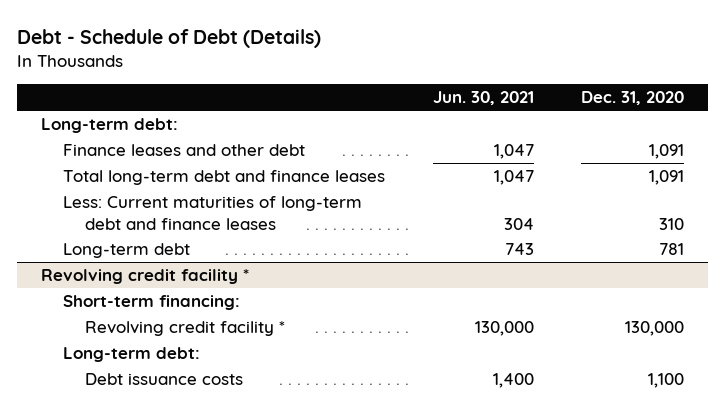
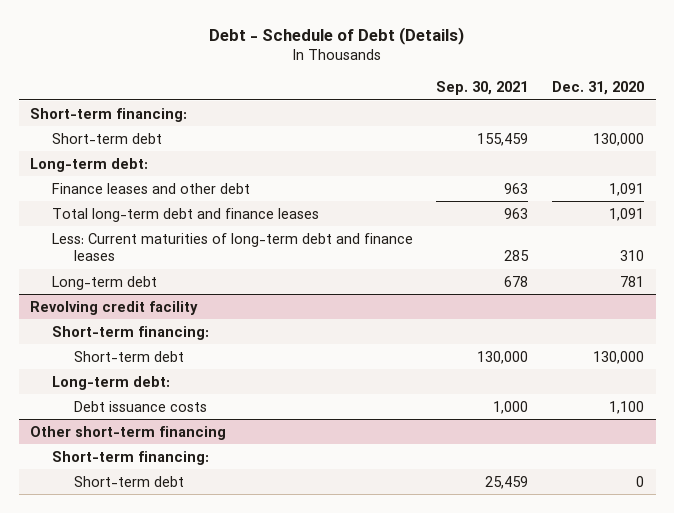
[432,91,534,106] Jun. 30, 2021 -> none
none -> [436,81,529,96] Sep. 30, 2021
none -> [30,107,188,122] Short-term financing:
none -> [51,132,162,144] Short-term debt
[41,269,250,285] Revolving credit facility * -> [30,300,199,315] Revolving credit facility
[85,321,286,337] Revolving credit facility * -> [73,350,184,362] Short-term debt
none -> [30,425,227,440] Other short-term financing
none -> [51,450,209,465] Short-term financing:
none -> [73,475,184,487] Short-term debt

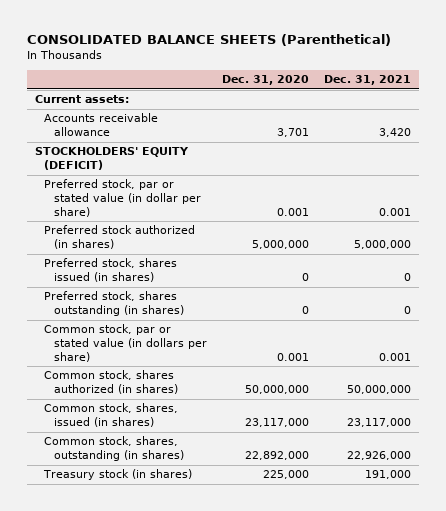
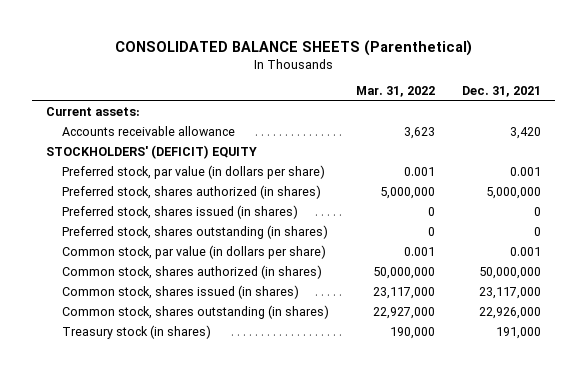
[222,75,310,86] Dec. 31, 2020 -> none
none -> [355,86,435,98] Mar. 31, 2022
[34,147,189,171] STOCKHOLDERS' EQUITY (DEFICIT) -> [45,145,257,160] STOCKHOLDERS' (DEFICIT) EQUITY
[44,179,202,217] Preferred stock, par or stated value (in dollar per share) -> [61,165,325,180] Preferred stock, par value (in dollars per share)
[44,225,196,250] Preferred stock authorized (in shares) -> [61,185,321,200] Preferred stock, shares authorized (in shares)
[44,324,208,362] Common stock, par or stated value (in dollars per share) -> [61,245,326,260] Common stock, par value (in dollars per share)
[44,403,179,428] Common stock, shares, issued (in shares) -> [61,285,299,300] Common stock, shares issued (in shares)
[44,436,185,462] Common stock, shares, outstanding (in shares) -> [61,305,329,320] Common stock, shares outstanding (in shares)

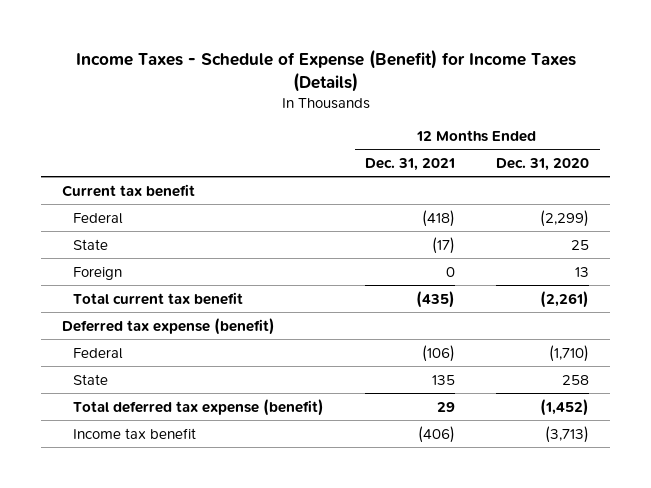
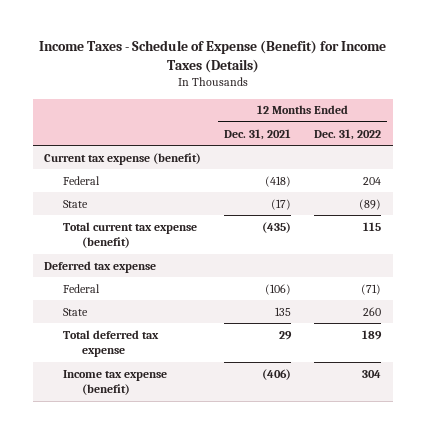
[496,158,590,172] Dec. 31, 2020 -> none
none -> [314,128,382,140] Dec. 31, 2022
[61,183,195,197] Current tax benefit -> [44,152,202,165] Current tax expense (benefit)
[72,266,122,280] Foreign -> none
[72,291,243,305] Total current tax benefit -> [63,221,198,249] Total current tax expense (benefit)
[61,317,275,335] Deferred tax expense (benefit) -> [44,260,157,273] Deferred tax expense
[72,398,324,416] Total deferred tax expense (benefit) -> [63,329,160,358] Total deferred tax expense
[72,427,196,439] Income tax benefit -> [63,369,168,396] Income tax expense (benefit)

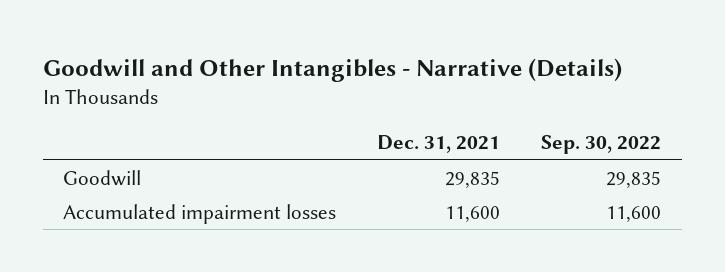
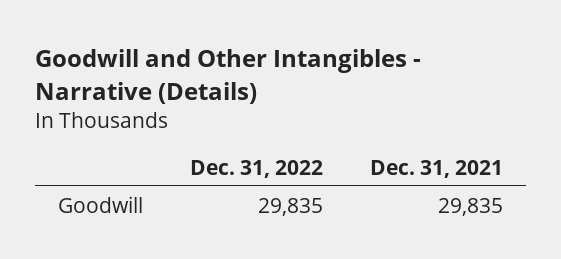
[541,135,662,155] Sep. 30, 2022 -> none
none -> [189,159,323,178] Dec. 31, 2022
[63,203,337,224] Accumulated impairment losses -> none

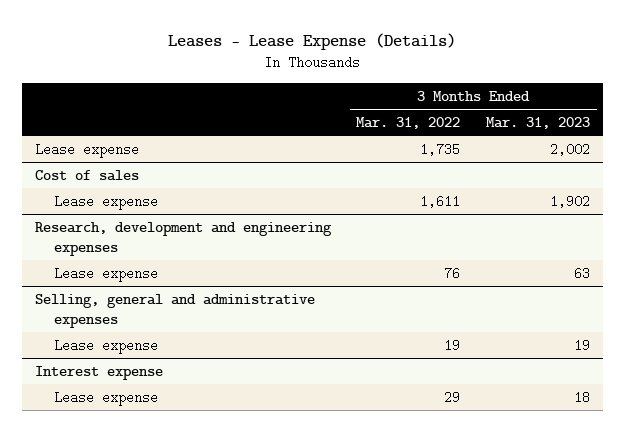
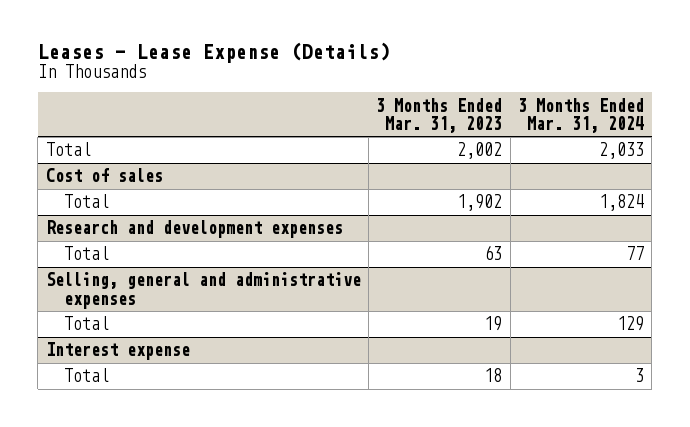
[356,117,461,130] Mar. 31, 2022 -> none
none -> [518,97,645,133] 3 Months Ended Mar. 31, 2024
[34,142,139,158] Lease expense -> [45,142,91,157] Total
[53,194,158,210] Lease expense -> [63,194,109,209] Total
[34,221,332,256] Research, development and engineering expenses -> [45,220,343,239] Research and development expenses
[53,266,158,282] Lease expense -> [63,246,109,261] Total
[53,338,158,354] Lease expense -> [63,316,109,331] Total
[53,390,158,406] Lease expense -> [63,368,109,383] Total

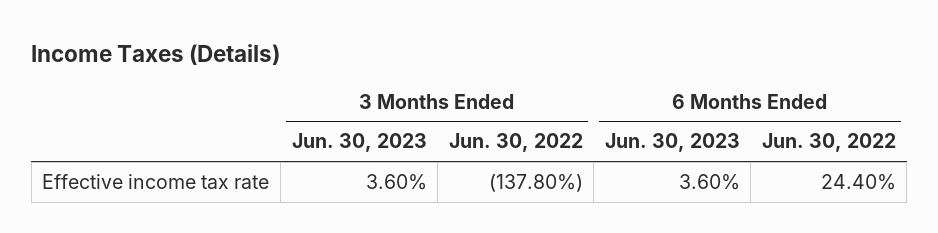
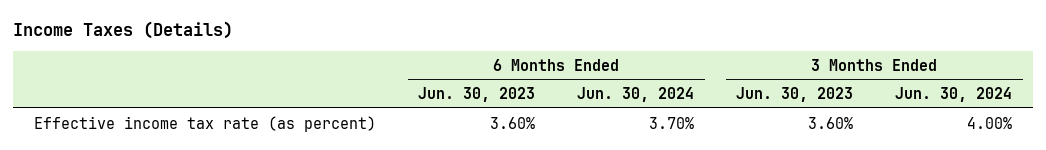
[448,133,583,153] Jun. 30, 2022 -> none
[761,133,896,153] Jun. 30, 2022 -> none
none -> [577,87,695,103] Jun. 30, 2024
none -> [895,87,1013,103] Jun. 30, 2024
[42,174,270,190] Effective income tax rate -> [34,115,377,132] Effective income tax rate (as percent)

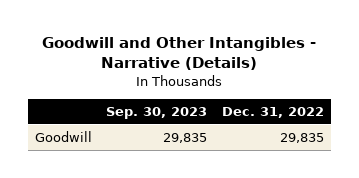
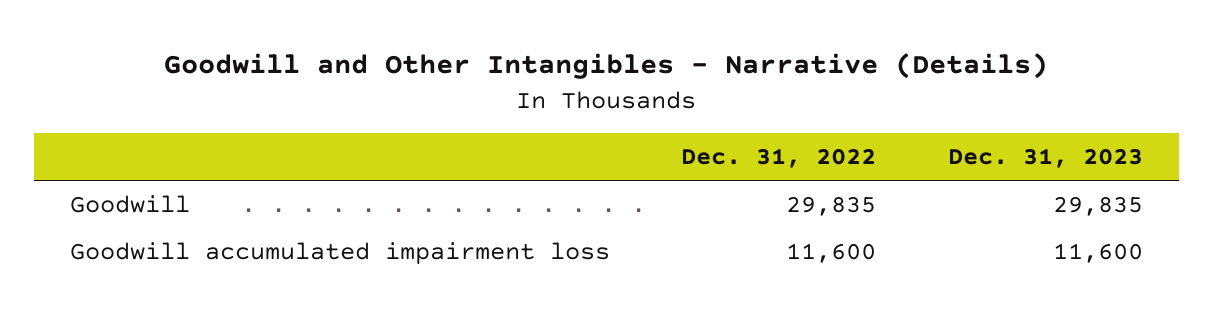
[106,107,208,120] Sep. 30, 2023 -> none
none -> [947,147,1143,168] Dec. 31, 2023
none -> [69,242,610,265] Goodwill accumulated impairment loss

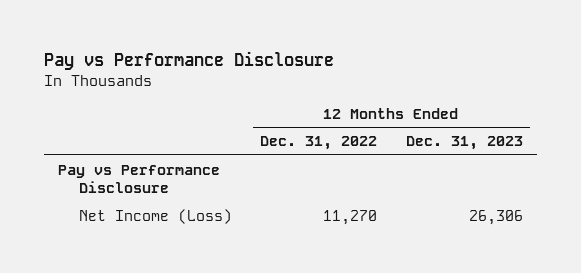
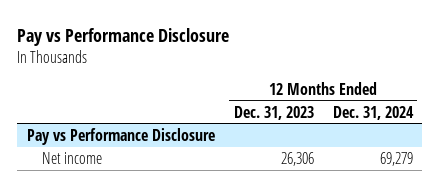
[260,136,378,151] Dec. 31, 2022 -> none
none -> [332,105,414,120] Dec. 31, 2024
[78,208,232,224] Net Income (Loss) -> [42,151,103,164] Net income

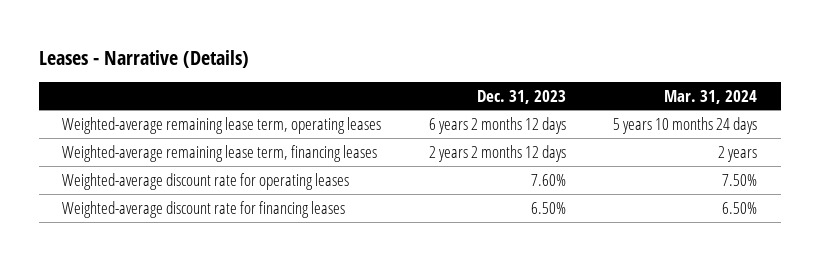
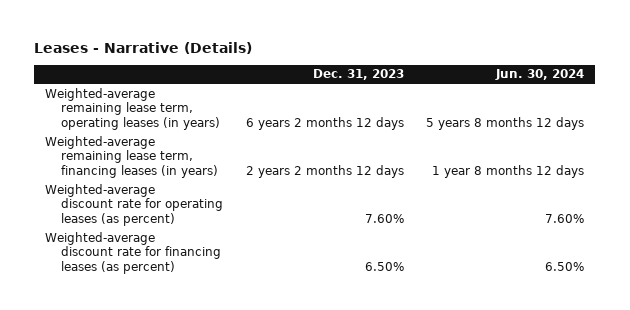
[664,89,758,104] Mar. 31, 2024 -> none
none -> [495,69,585,81] Jun. 30, 2024
[62,116,382,134] Weighted-average remaining lease term, operating leases -> [45,87,221,130] Weighted-average remaining lease term, operating leases (in years)
[62,144,378,162] Weighted-average remaining lease term, financing leases -> [45,135,219,178] Weighted-average remaining lease term, financing leases (in years)
[62,172,350,190] Weighted-average discount rate for operating leases -> [45,183,224,226] Weighted-average discount rate for operating leases (as percent)
[62,200,346,218] Weighted-average discount rate for financing leases -> [45,231,222,274] Weighted-average discount rate for financing leases (as percent)

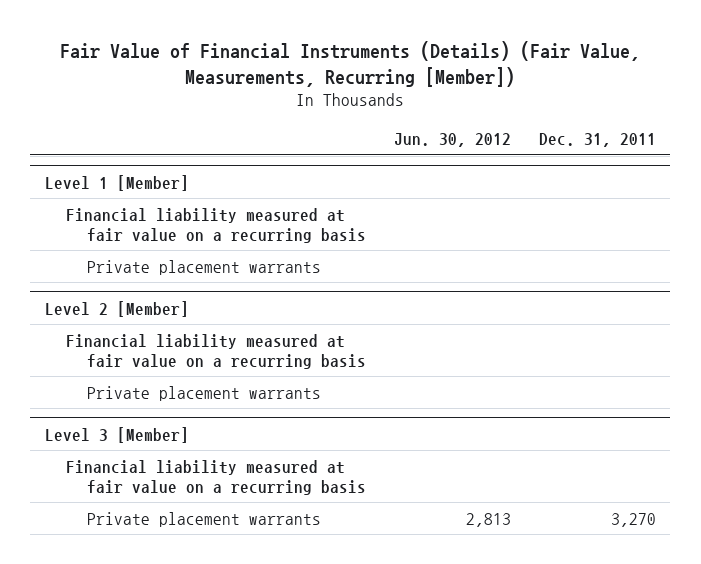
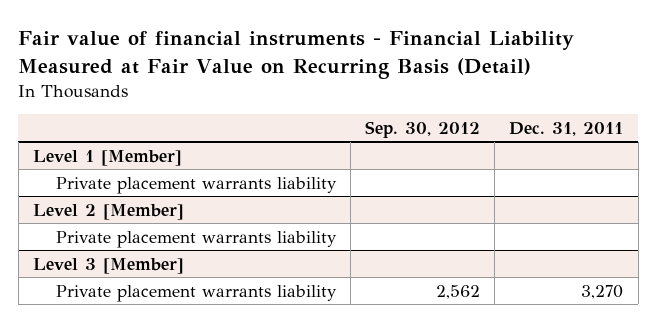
[60,40,641,87] Fair Value of Financial Instruments (Details) (Fair Value, Measurements, Recurring [Member]) -> [18,31,575,79] Fair value of financial instruments - Financial Liability Measured at Fair Value on Recurring Basis (Detail)
[393,132,511,147] Jun. 30, 2012 -> none
none -> [364,120,480,138] Sep. 30, 2012
[65,207,366,243] Financial liability measured at fair value on a recurring basis -> none
[86,259,321,275] Private placement warrants -> [55,176,337,194] Private placement warrants liability
[65,333,366,369] Financial liability measured at fair value on a recurring basis -> none
[86,385,321,401] Private placement warrants -> [55,230,337,248] Private placement warrants liability
[65,459,366,495] Financial liability measured at fair value on a recurring basis -> none
[86,511,321,527] Private placement warrants -> [55,284,337,302] Private placement warrants liability

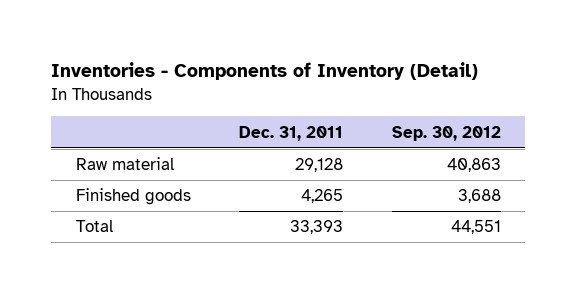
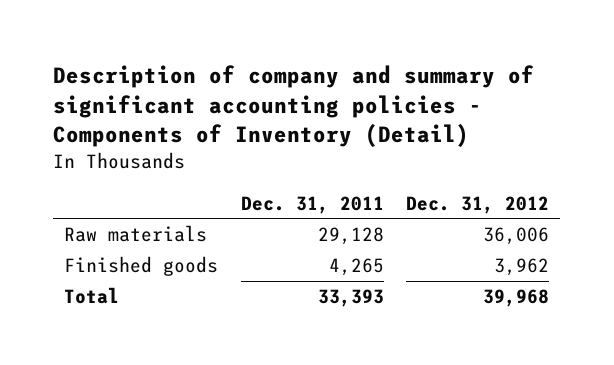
[51,62,479,81] Inventories - Components of Inventory (Detail) -> [53,64,535,148] Description of company and summary of significant accounting policies - Components of Inventory (Detail)
[391,125,501,141] Sep. 30, 2012 -> none
none -> [406,195,550,214] Dec. 31, 2012
[75,157,174,171] Raw material -> [64,225,208,243] Raw materials

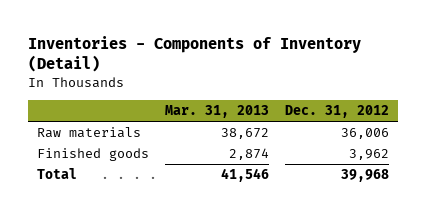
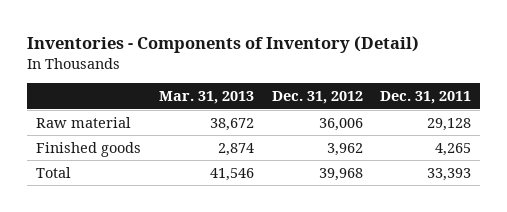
none -> [380,91,472,105] Dec. 31, 2011
[36,127,141,139] Raw materials -> [35,116,131,128] Raw material

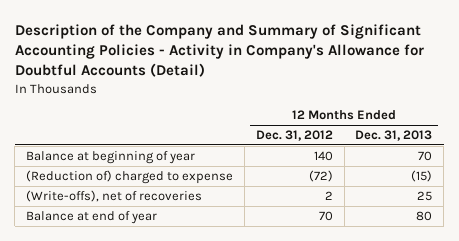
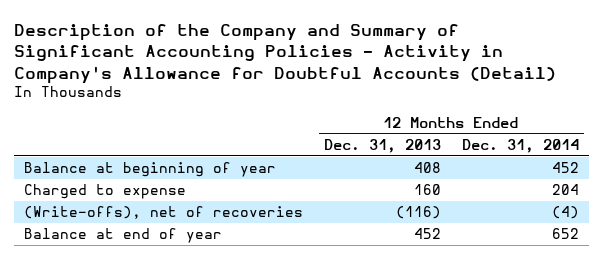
[255,130,333,142] Dec. 31, 2012 -> none
none -> [461,139,579,154] Dec. 31, 2014
[418,150,433,161] 70 -> [414,162,442,174] 408
[26,169,234,184] (Reduction of) charged to expense -> [24,184,187,200] Charged to expense
[411,169,433,182] (15) -> [414,184,442,196] 160
[417,190,433,201] 25 -> [396,206,442,220] (116)
[416,210,433,221] 80 -> [414,228,442,240] 452

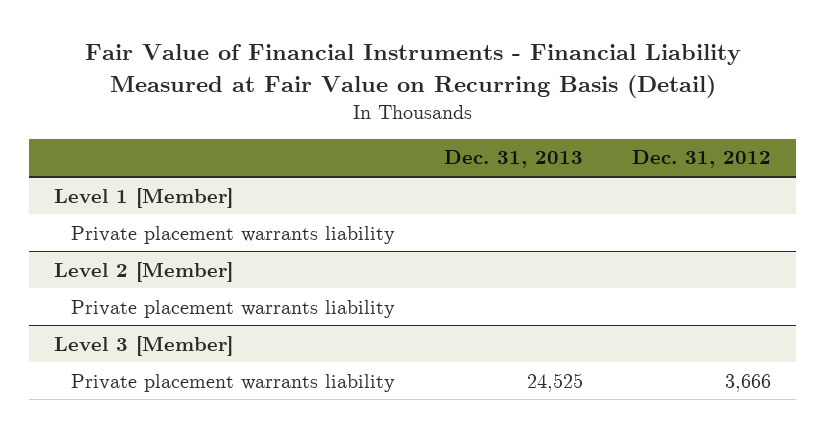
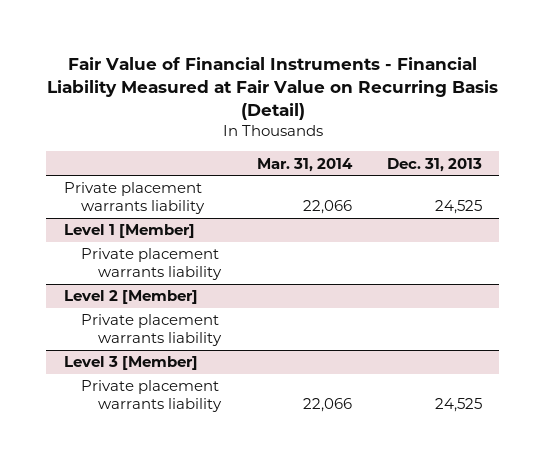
[632,150,772,169] Dec. 31, 2012 -> none
none -> [256,157,353,172] Mar. 31, 2014
none -> [64,182,206,215] Private placement warrants liability

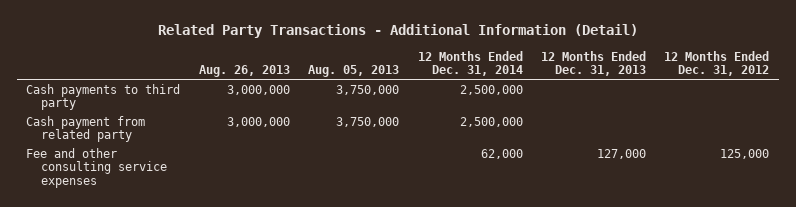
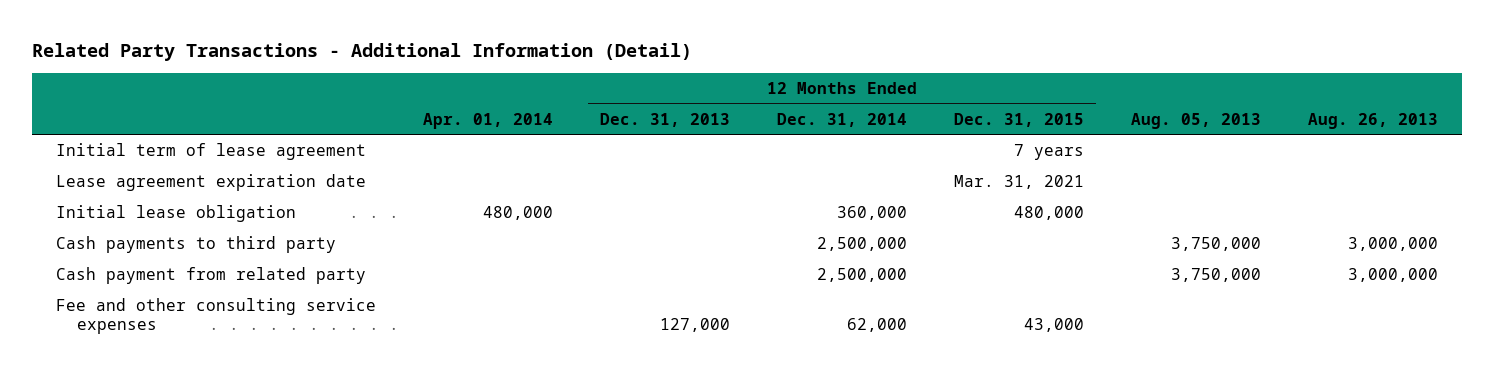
[664,50,770,77] 12 Months Ended Dec. 31, 2012 -> none
none -> [422,112,553,129] Apr. 01, 2014
none -> [954,112,1085,127] Dec. 31, 2015
none -> [55,143,366,161] Initial term of lease agreement
none -> [55,174,366,192] Lease agreement expiration date
none -> [55,205,296,223] Initial lease obligation

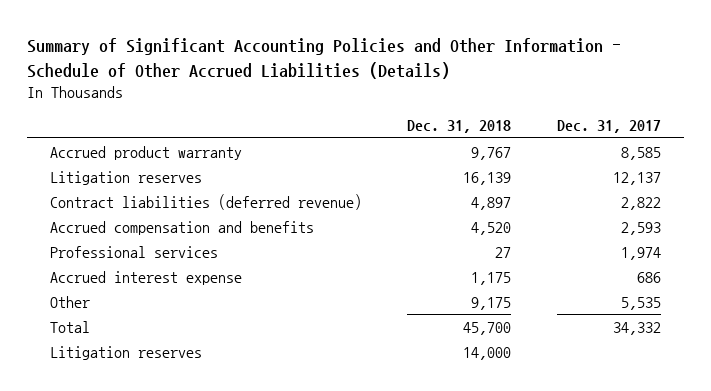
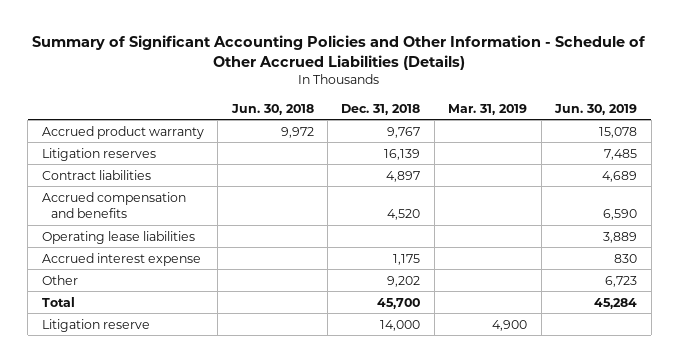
[557,120,662,134] Dec. 31, 2017 -> none
none -> [230,103,314,115] Jun. 30, 2018
none -> [448,103,528,115] Mar. 31, 2019
none -> [554,103,638,115] Jun. 30, 2019
[49,193,362,210] Contract liabilities (deferred revenue) -> [41,169,151,180] Contract liabilities
[49,245,218,258] Professional services -> none
none -> [41,230,195,244] Operating lease liabilities
[471,296,512,310] 9,175 -> [387,275,421,287] 9,202
[49,345,202,360] Litigation reserves -> [41,318,150,332] Litigation reserve

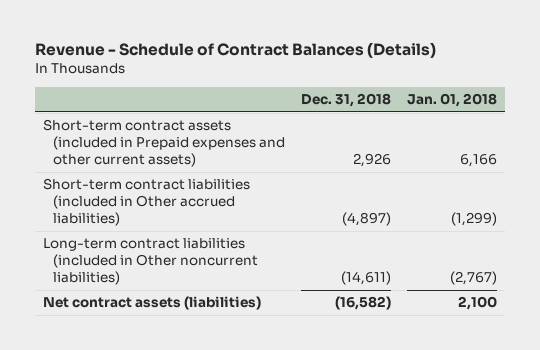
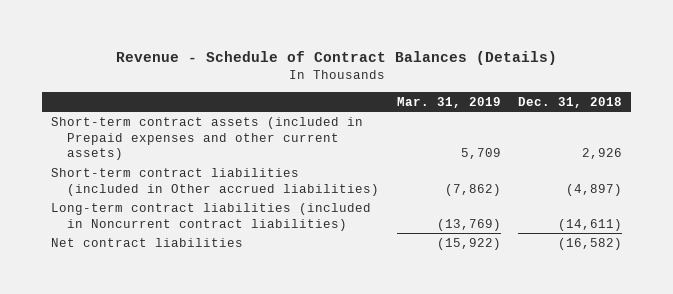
[407,93,498,108] Jan. 01, 2018 -> none
none -> [396,96,501,108] Mar. 31, 2019
[42,238,258,286] Long-term contract liabilities (included in Other noncurrent liabilities) -> [50,202,371,231] Long-term contract liabilities (included in Noncurrent contract liabilities)
[42,296,261,311] Net contract assets (liabilities) -> [50,237,243,247] Net contract liabilities

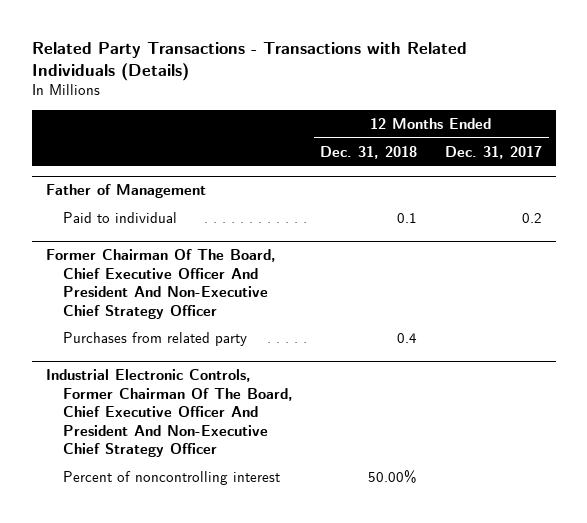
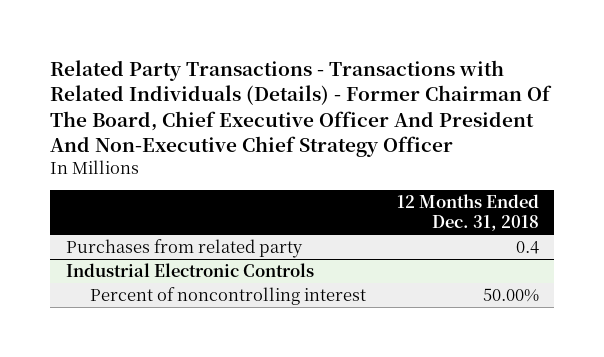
[31,42,467,82] Related Party Transactions - Transactions with Related Individuals (Details) -> [50,59,553,157] Related Party Transactions - Transactions with Related Individuals (Details) - Former Chairman Of The Board, Chief Executive Officer And President And Non-Executive Chief Strategy Officer
[444,145,542,159] Dec. 31, 2017 -> none
[45,184,206,199] Father of Management -> none
[63,211,178,223] Paid to individual -> none
[45,249,276,319] Former Chairman Of The Board, Chief Executive Officer And President And Non-Executive Chief Strategy Officer -> none
[45,369,294,458] Industrial Electronic Controls, Former Chairman Of The Board, Chief Executive Officer And President And Non-Executive Chief Strategy Officer -> none
none -> [65,263,314,278] Industrial Electronic Controls

